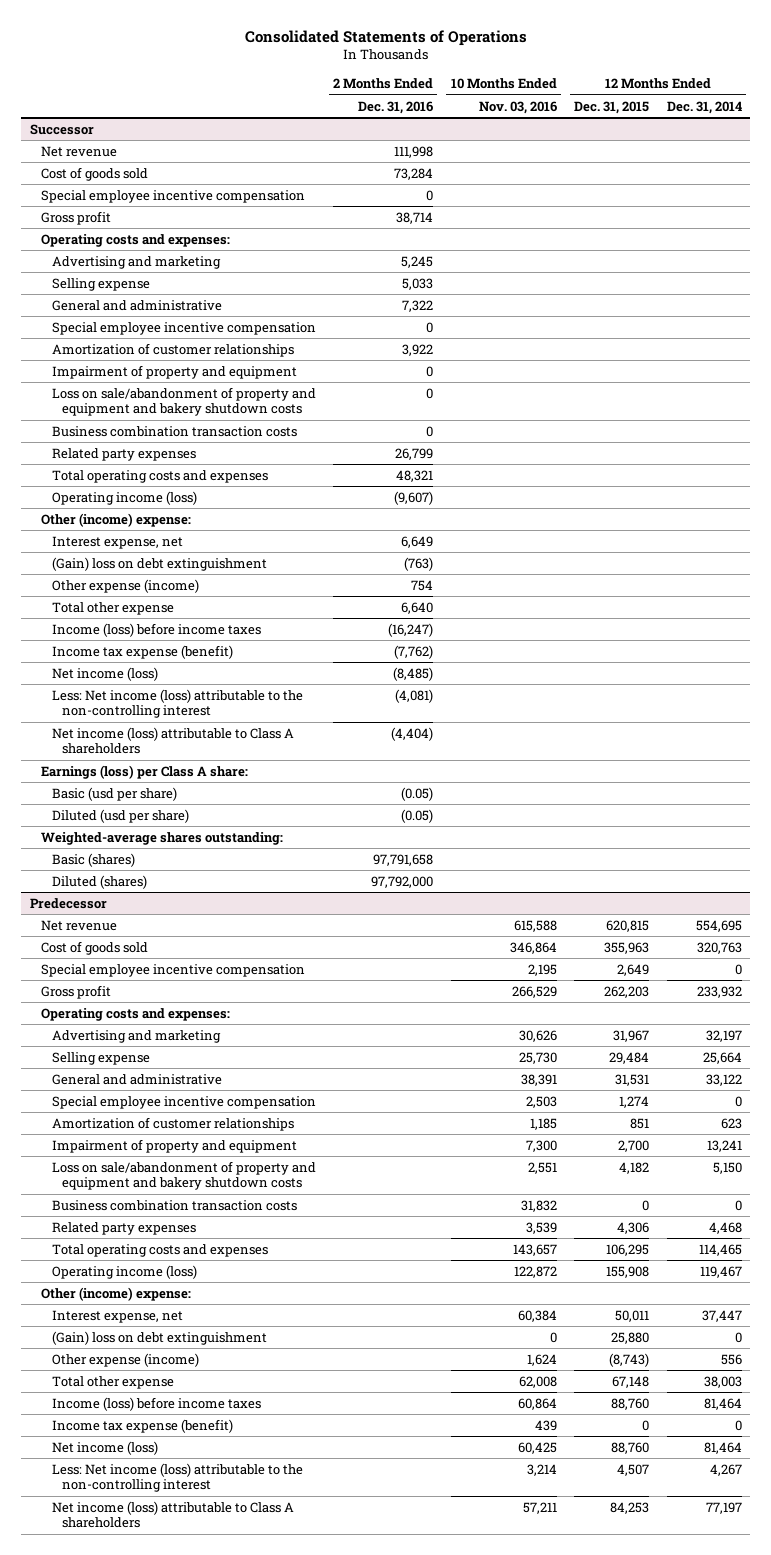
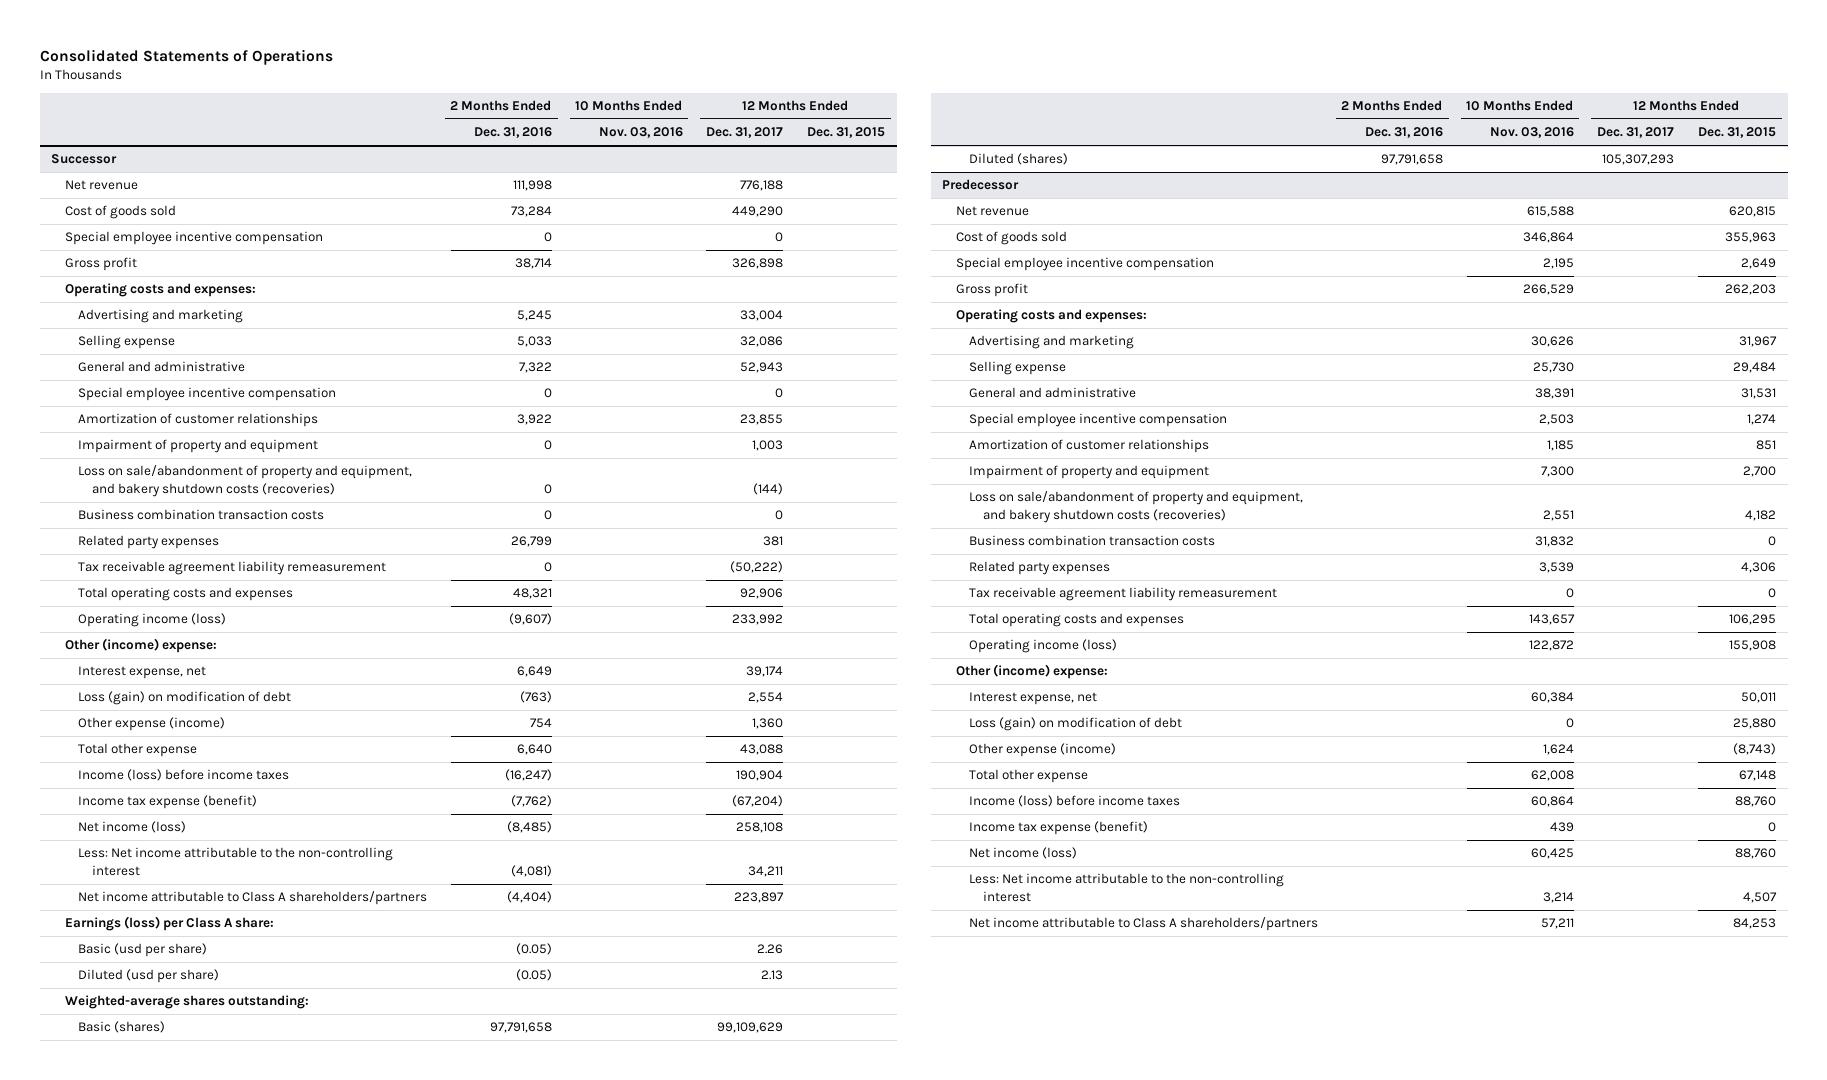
[666,100,742,114] Dec. 31, 2014 -> none
none -> [706,127,784,139] Dec. 31, 2017
[51,386,316,417] Loss on sale/abandonment of property and equipment and bakery shutdown costs -> [78,465,413,497] Loss on sale/abandonment of property and equipment, and bakery shutdown costs (recoveries)
none -> [78,561,387,576] Tax receivable agreement liability remeasurement
[51,556,267,571] (Gain) loss on debt extinguishment -> [78,691,292,706] Loss (gain) on modification of debt
[51,688,303,719] Less: Net income (loss) attributable to the non-controlling interest -> [78,847,394,876] Less: Net income attributable to the non-controlling interest
[51,726,294,755] Net income (loss) attributable to Class A shareholders -> [78,891,428,906] Net income attributable to Class A shareholders/partners
[371,875,434,888] 97,792,000 -> [1380,154,1443,166] 97,791,658
[51,1160,316,1191] Loss on sale/abandonment of property and equipment and bakery shutdown costs -> [969,491,1304,523] Loss on sale/abandonment of property and equipment, and bakery shutdown costs (recoveries)
none -> [969,587,1278,602] Tax receivable agreement liability remeasurement
[51,1330,267,1345] (Gain) loss on debt extinguishment -> [969,717,1183,732] Loss (gain) on modification of debt
[51,1462,303,1493] Less: Net income (loss) attributable to the non-controlling interest -> [969,873,1285,902] Less: Net income attributable to the non-controlling interest
[51,1500,294,1529] Net income (loss) attributable to Class A shareholders -> [969,917,1319,932] Net income attributable to Class A shareholders/partners

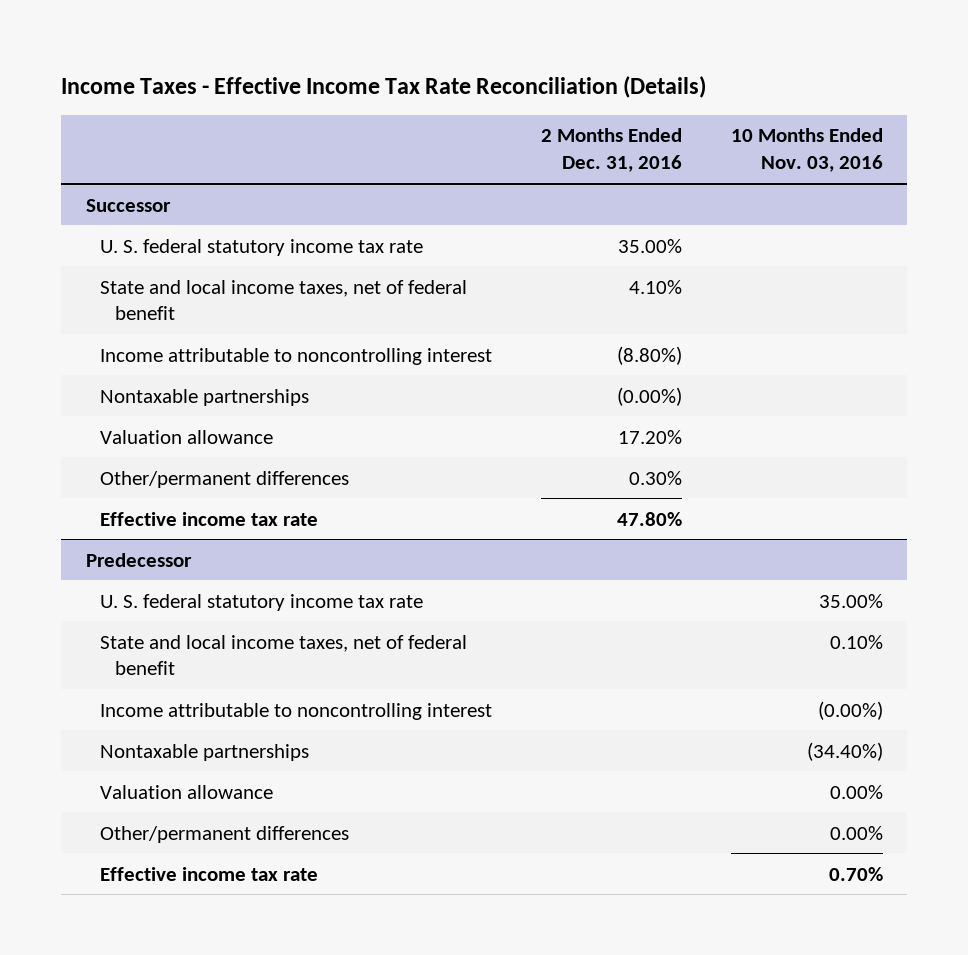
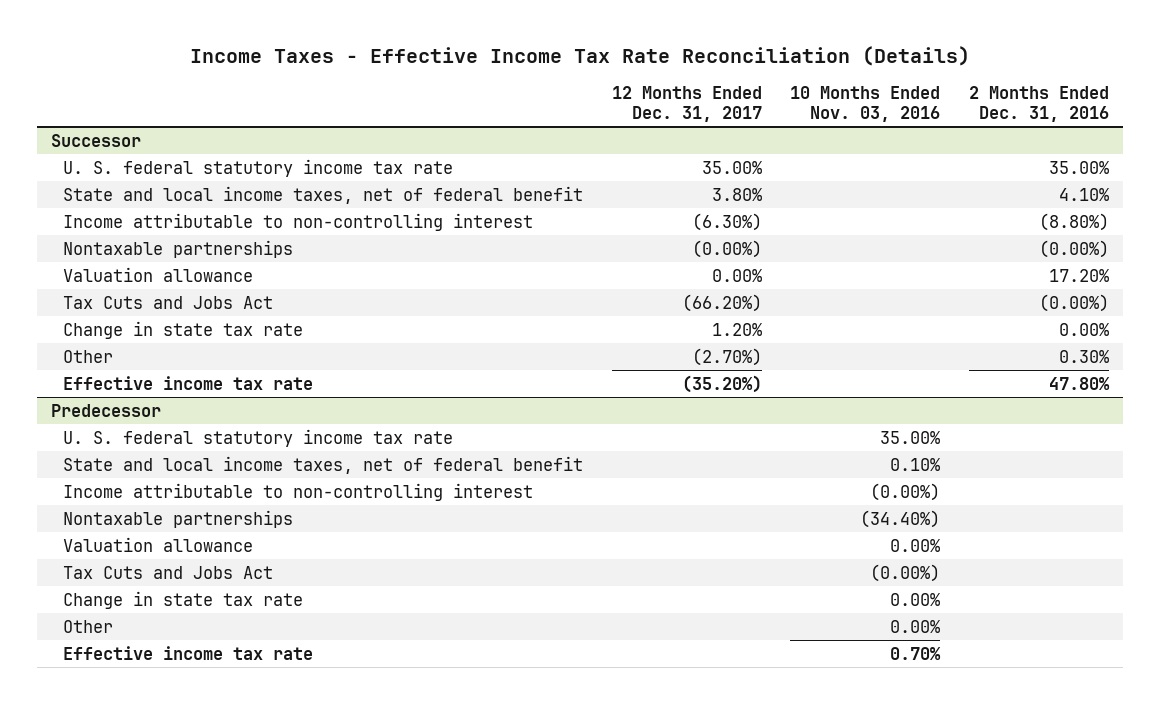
none -> [611,86,762,122] 12 Months Ended Dec. 31, 2017
[100,347,493,365] Income attributable to noncontrolling interest -> [63,212,534,231] Income attributable to non-controlling interest
none -> [63,295,274,309] Tax Cuts and Jobs Act
none -> [63,320,304,339] Change in state tax rate
[100,470,350,488] Other/permanent differences -> [63,349,114,363] Other
[100,702,493,720] Income attributable to noncontrolling interest -> [63,482,534,501] Income attributable to non-controlling interest
none -> [63,565,274,579] Tax Cuts and Jobs Act
none -> [63,590,304,609] Change in state tax rate
[100,825,350,843] Other/permanent differences -> [63,619,114,633] Other

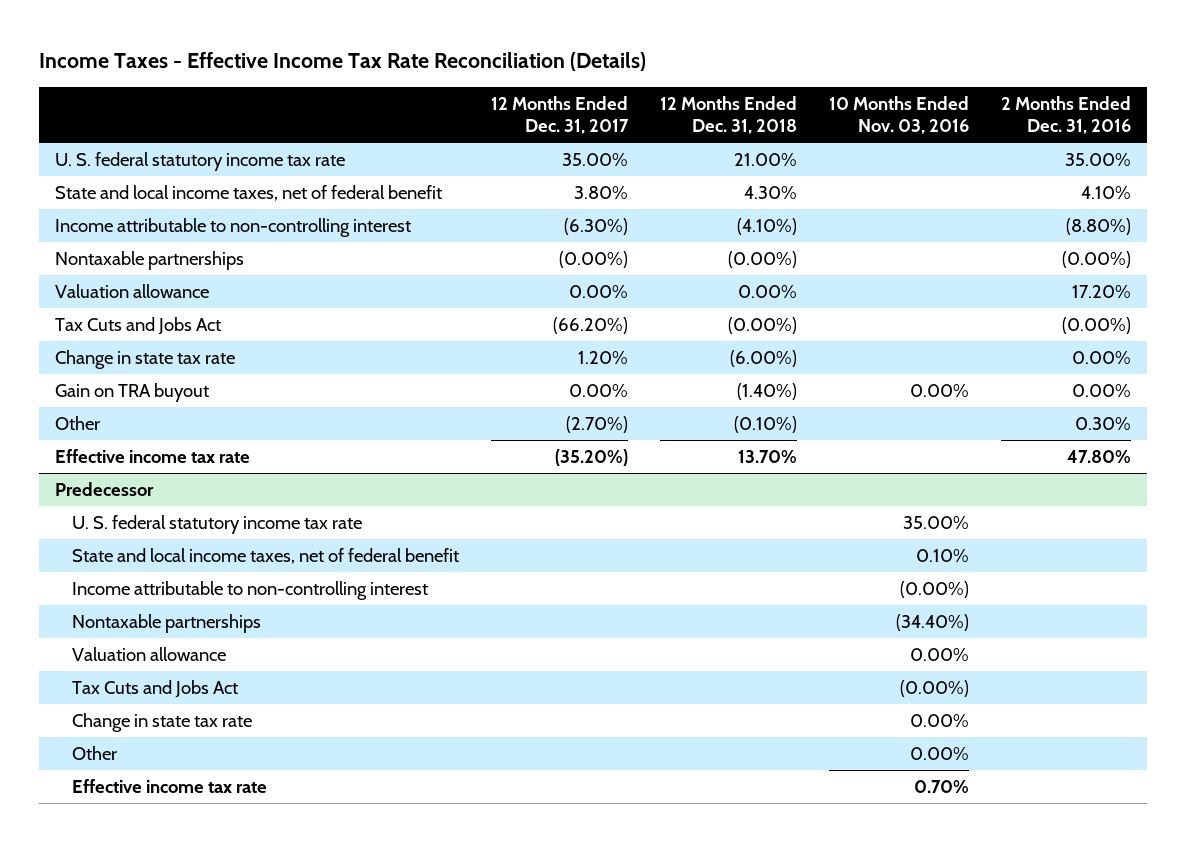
none -> [659,95,797,135] 12 Months Ended Dec. 31, 2018
[51,133,142,147] Successor -> none
none -> [55,382,210,402] Gain on TRA buyout

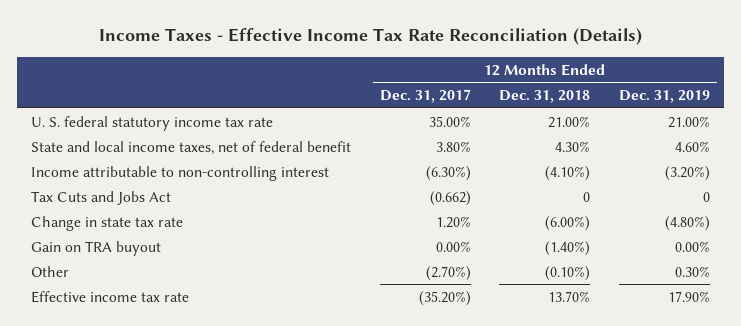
[828,95,969,135] 10 Months Ended Nov. 03, 2016 -> none
[1000,95,1131,135] 2 Months Ended Dec. 31, 2016 -> none
none -> [618,90,710,104] Dec. 31, 2019
[55,250,245,270] Nontaxable partnerships -> none
[55,283,210,298] Valuation allowance -> none
[552,316,628,334] (66.20%) -> [429,190,471,206] (0.662)
[727,316,797,334] (0.00%) -> [583,191,591,202] 0
[55,481,155,496] Predecessor -> none
[71,514,362,534] U. S. federal statutory income tax rate -> none
[71,547,459,564] State and local income taxes, net of federal benefit -> none
[71,580,428,600] Income attributable to non-controlling interest -> none
[71,613,261,633] Nontaxable partnerships -> none
[71,646,226,661] Valuation allowance -> none
[71,679,238,698] Tax Cuts and Jobs Act -> none
[71,712,252,732] Change in state tax rate -> none
[71,745,117,760] Other -> none
[71,778,267,793] Effective income tax rate -> none

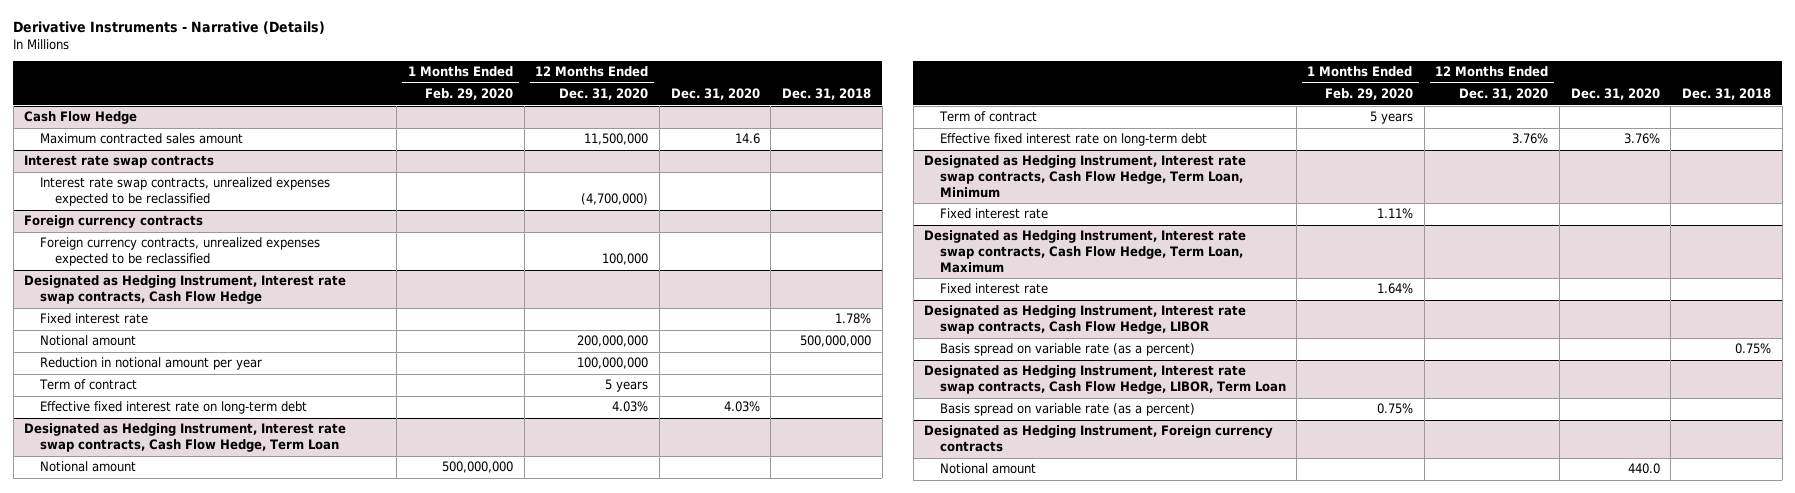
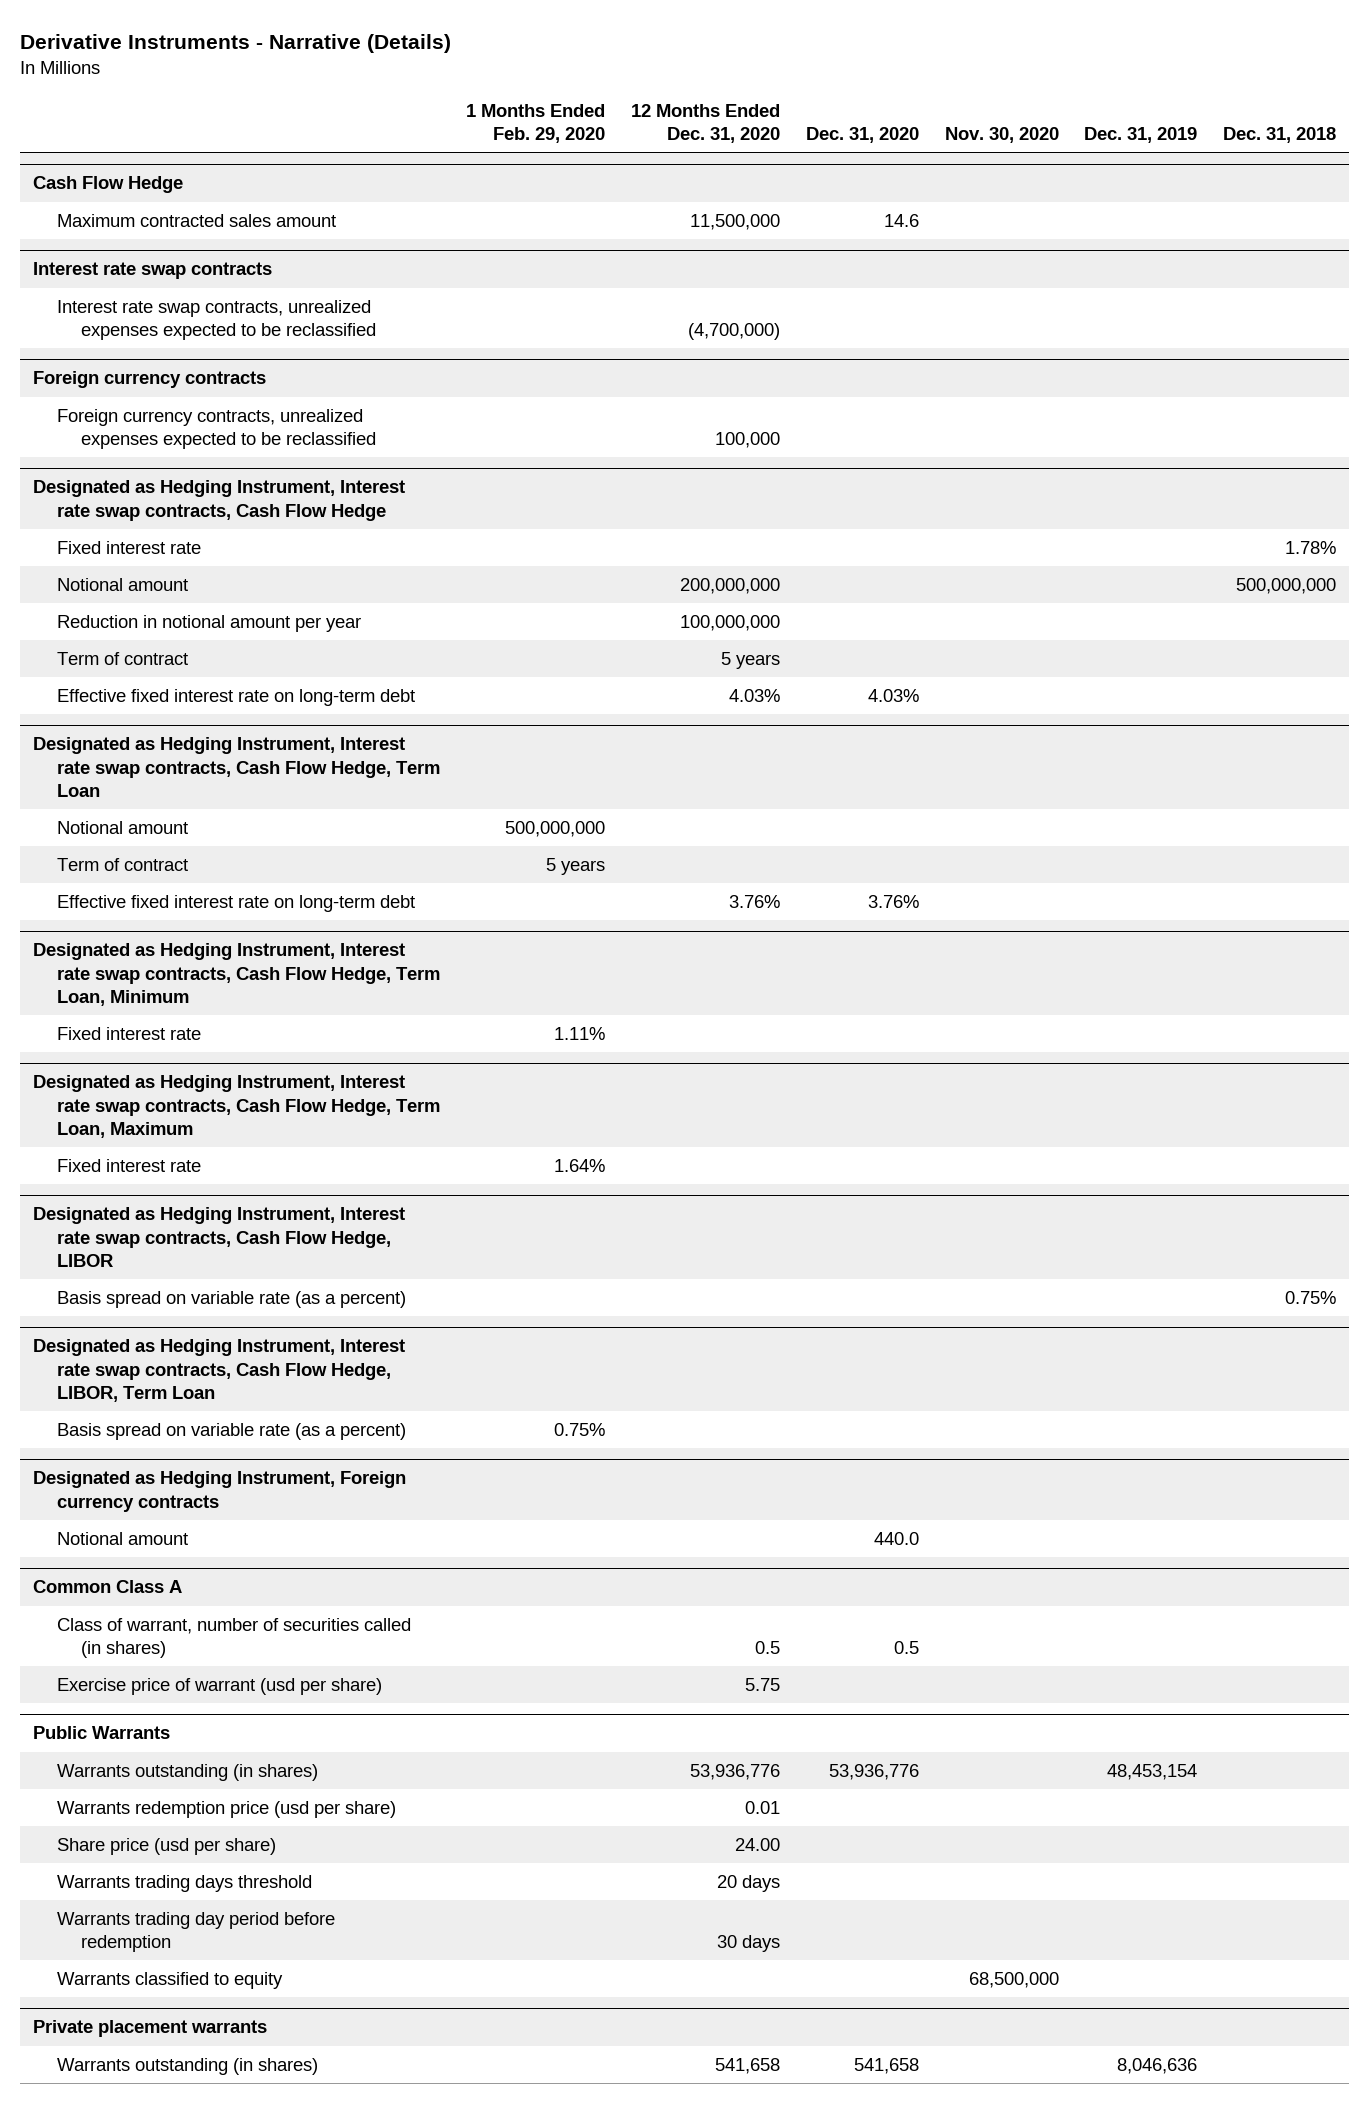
none -> [944,127,1059,144] Nov. 30, 2020
none -> [1084,127,1198,144] Dec. 31, 2019
none -> [33,1580,183,1594] Common Class A
none -> [57,1617,412,1659] Class of warrant, number of securities called (in shares)
none -> [57,1677,383,1695] Exercise price of warrant (usd per share)
none -> [33,1726,171,1740] Public Warrants
none -> [57,1763,319,1781] Warrants outstanding (in shares)
none -> [57,1800,397,1818] Warrants redemption price (usd per share)
none -> [57,1837,277,1855] Share price (usd per share)
none -> [57,1874,313,1892] Warrants trading days threshold
none -> [57,1911,336,1953] Warrants trading day period before redemption
none -> [57,1971,284,1989] Warrants classified to equity
none -> [33,2020,268,2038] Private placement warrants
none -> [57,2057,319,2075] Warrants outstanding (in shares)

